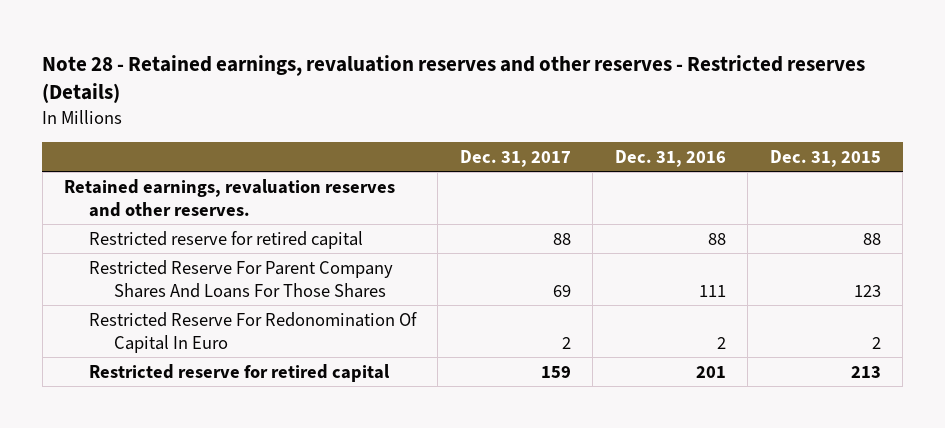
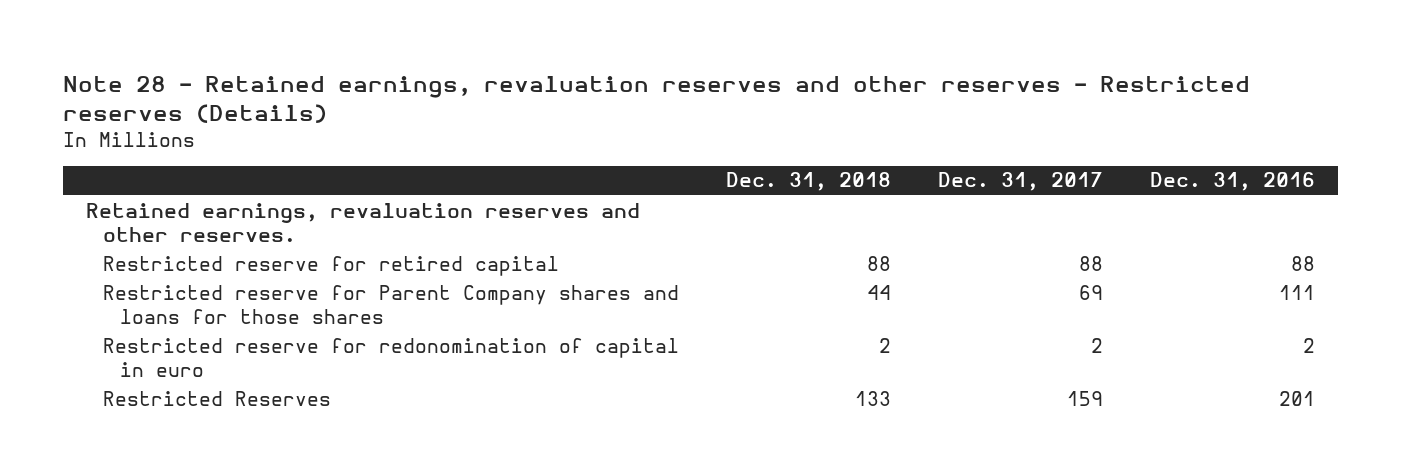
[769,149,881,167] Dec. 31, 2015 -> none
none -> [725,172,891,192] Dec. 31, 2018
[89,259,394,298] Restricted Reserve For Parent Company Shares And Loans For Those Shares -> [103,284,680,324] Restricted reserve for Parent Company shares and loans for those shares
[89,311,418,353] Restricted Reserve For Redonomination Of Capital In Euro -> [103,337,680,377] Restricted reserve for redonomination of capital in euro
[89,363,391,382] Restricted reserve for retired capital -> [103,390,332,406] Restricted Reserves

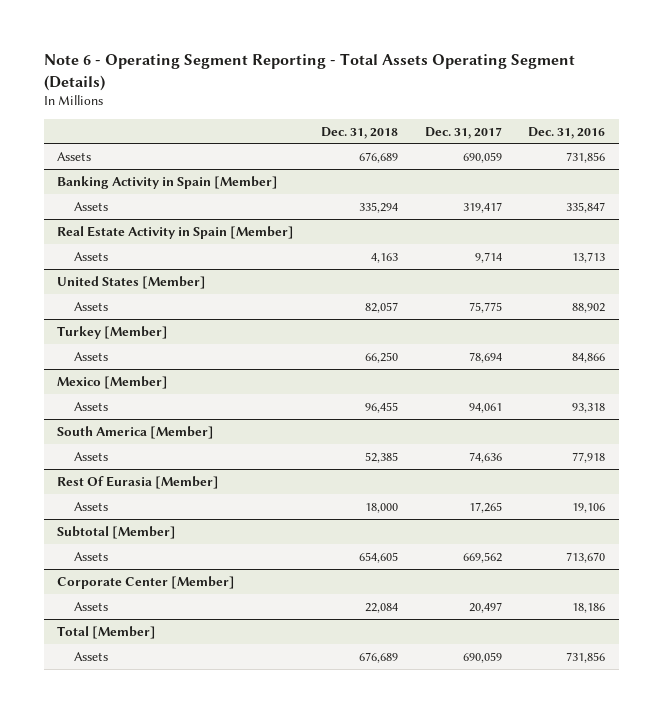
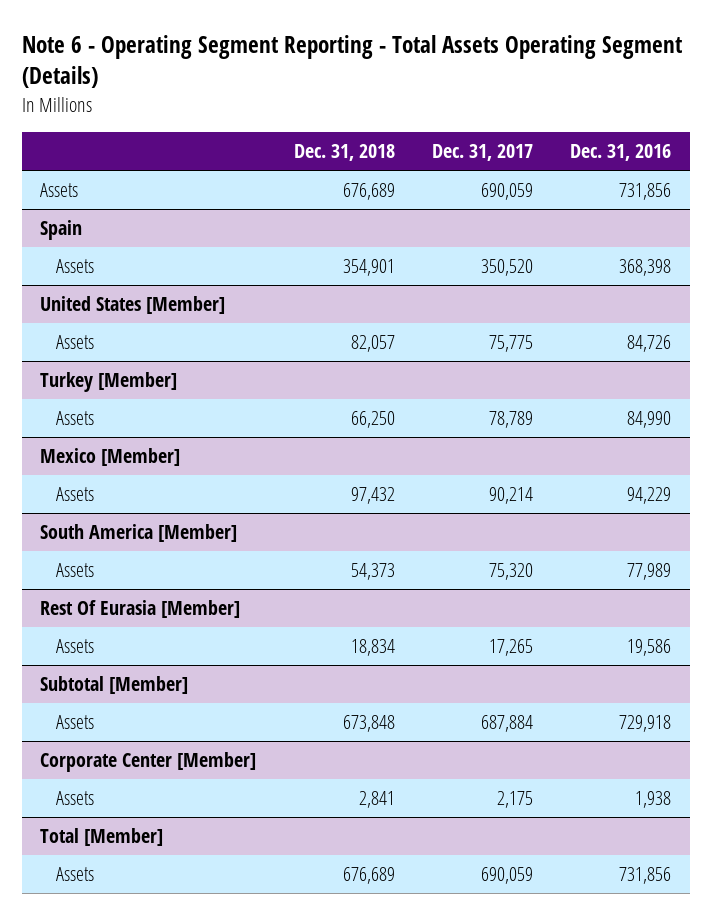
[57,175,279,189] Banking Activity in Spain [Member] -> none
[57,225,295,239] Real Estate Activity in Spain [Member] -> none
[73,251,108,261] Assets -> none
none -> [40,220,83,241] Spain
[359,201,399,213] 335,294 -> [342,259,395,277] 354,901
[462,201,502,213] 319,417 -> [480,259,533,277] 350,520
[566,201,606,213] 335,847 -> [619,259,672,277] 368,398
[572,302,606,313] 88,902 -> [627,335,672,353] 84,726
[468,351,502,363] 78,694 -> [488,411,533,429] 78,789
[572,352,606,363] 84,866 -> [627,411,672,429] 84,990
[365,401,399,413] 96,455 -> [350,487,395,505] 97,432
[468,402,502,413] 94,061 -> [488,487,533,505] 90,214
[572,402,606,413] 93,318 -> [627,487,672,505] 94,229
[365,451,399,463] 52,385 -> [350,563,395,581] 54,373
[468,451,502,463] 74,636 -> [488,563,533,581] 75,320
[572,451,606,463] 77,918 -> [627,563,672,581] 77,989
[365,502,399,513] 18,000 -> [350,639,395,657] 18,834
[572,502,606,513] 19,106 -> [627,639,672,657] 19,586
[359,551,399,563] 654,605 -> [342,715,395,733] 673,848
[462,551,502,563] 669,562 -> [480,715,533,733] 687,884
[566,551,606,563] 713,670 -> [619,715,672,733] 729,918
[365,602,399,613] 22,084 -> [358,791,395,809] 2,841
[468,601,502,613] 20,497 -> [496,791,533,809] 2,175
[572,602,606,613] 18,186 -> [635,791,672,809] 1,938

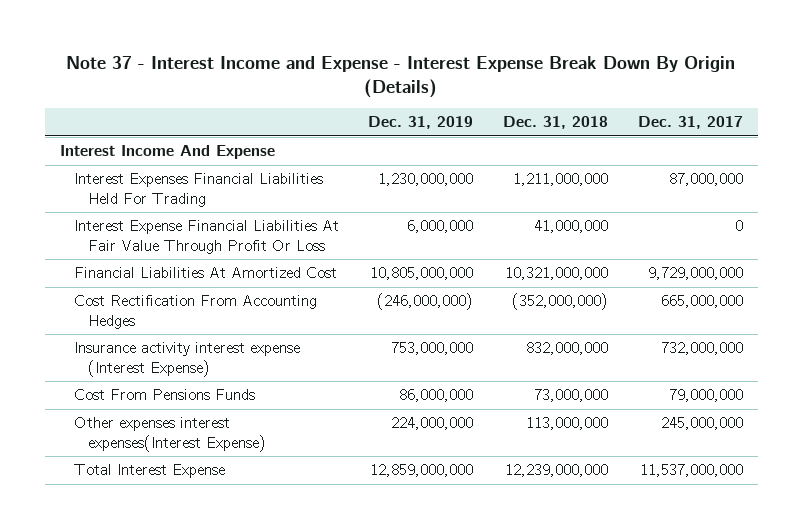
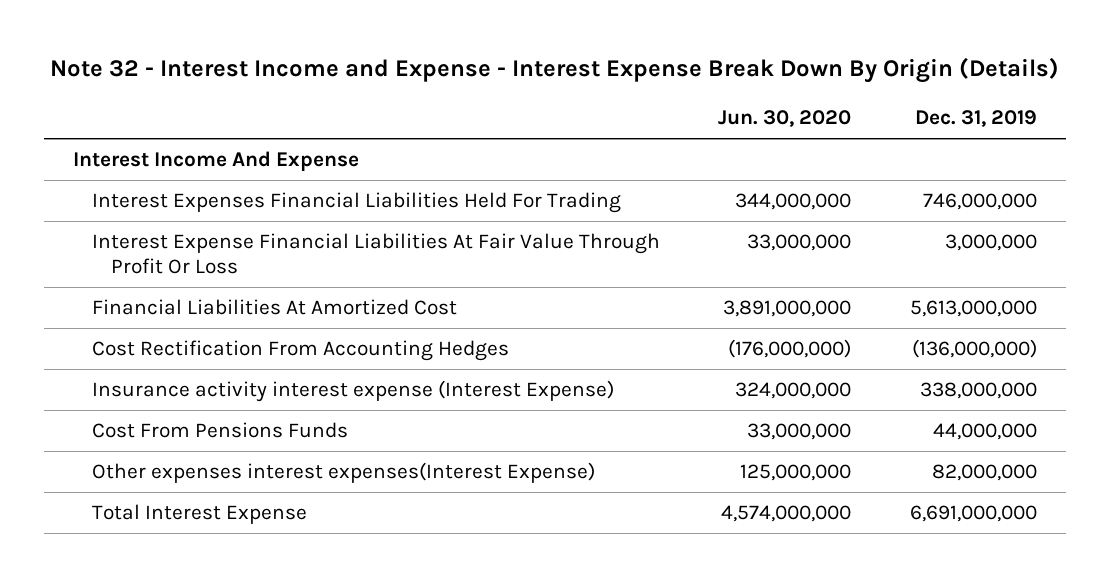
[66,55,736,98] Note 37 - Interest Income and Expense - Interest Expense Break Down By Origin (Details) -> [50,57,1060,84] Note 32 - Interest Income and Expense - Interest Expense Break Down By Origin (Details)
[503,116,609,130] Dec. 31, 2018 -> none
[637,116,743,130] Dec. 31, 2017 -> none
none -> [718,110,852,128] Jun. 30, 2020
[378,173,474,187] 1,230,000,000 -> [923,193,1038,211] 746,000,000
[407,220,474,234] 6,000,000 -> [945,234,1038,252] 3,000,000
[370,267,474,281] 10,805,000,000 -> [910,300,1038,318] 5,613,000,000
[377,293,474,311] (246,000,000) -> [912,339,1038,359] (136,000,000)
[391,342,474,356] 753,000,000 -> [920,382,1038,400] 338,000,000
[399,389,474,403] 86,000,000 -> [933,423,1038,441] 44,000,000
[391,417,474,431] 224,000,000 -> [932,464,1038,482] 82,000,000
[370,464,474,478] 12,859,000,000 -> [910,505,1038,523] 6,691,000,000

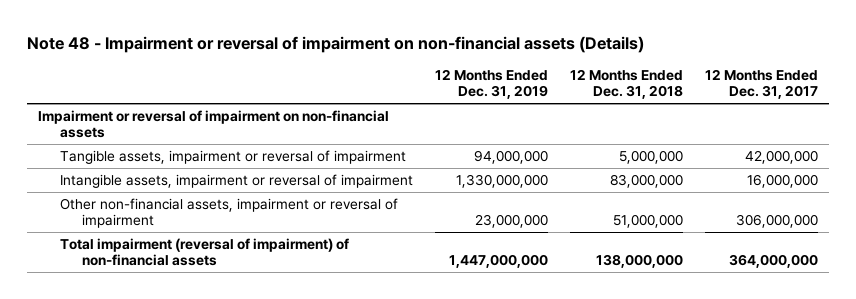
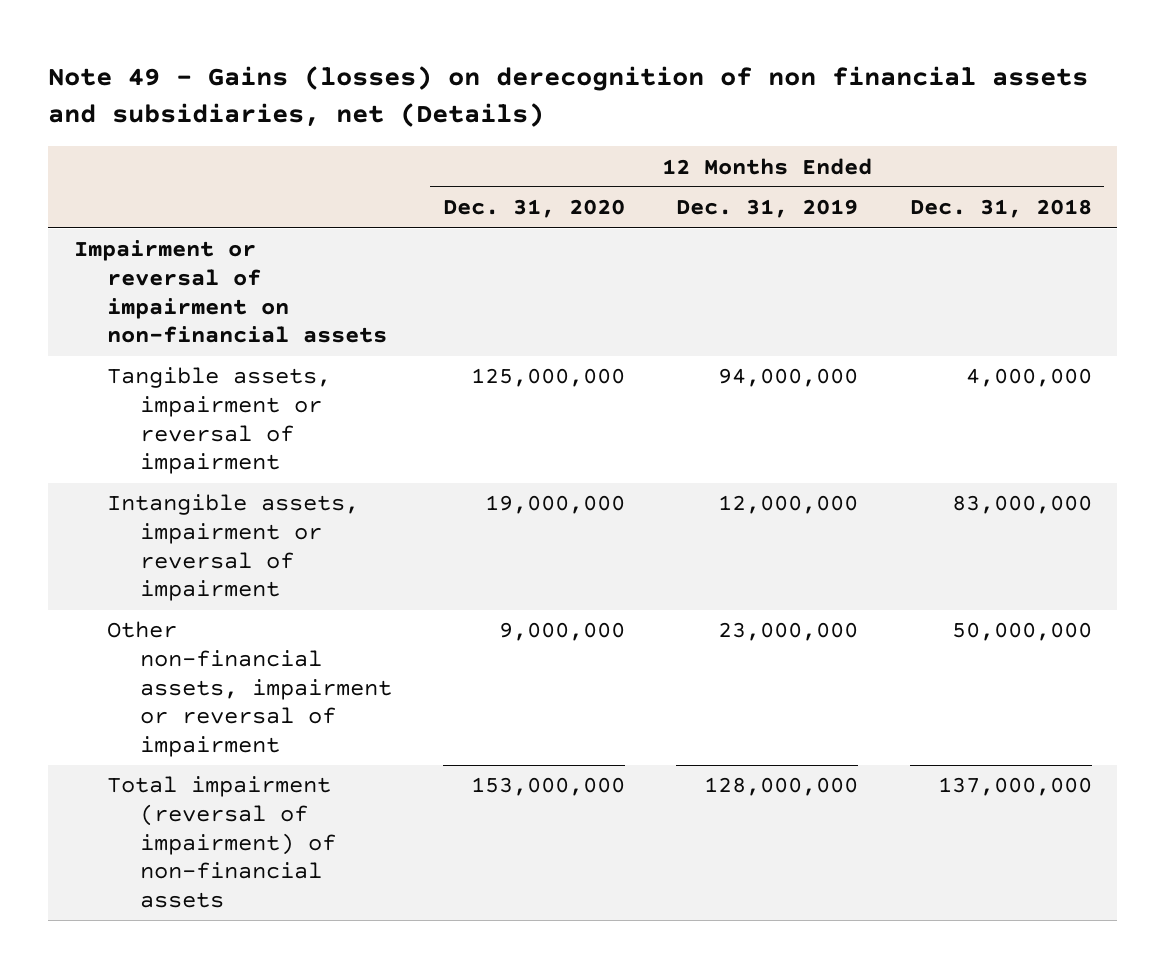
[26,35,644,53] Note 48 - Impairment or reversal of impairment on non-financial assets (Details) -> [48,66,1089,128] Note 49 - Gains (losses) on derecognition of non financial assets and subsidiaries, net (Details)
[704,68,818,100] 12 Months Ended Dec. 31, 2017 -> none
none -> [443,199,626,219] Dec. 31, 2020
[618,149,683,164] 5,000,000 -> [965,368,1092,388] 4,000,000
[455,173,548,188] 1,330,000,000 -> [718,495,859,515] 12,000,000
[612,214,683,229] 51,000,000 -> [951,622,1092,642] 50,000,000
[448,254,548,269] 1,447,000,000 -> [704,777,859,797] 128,000,000
[595,254,683,269] 138,000,000 -> [937,777,1092,797] 137,000,000

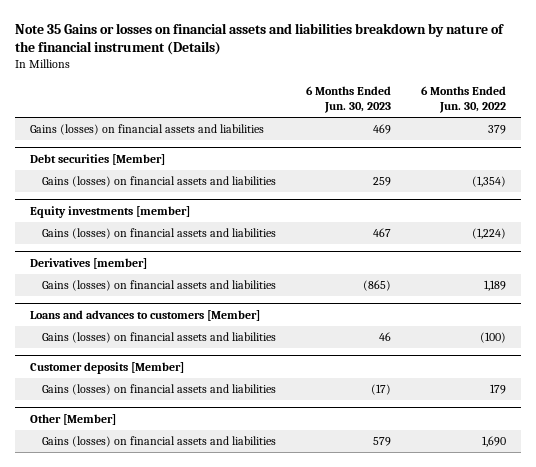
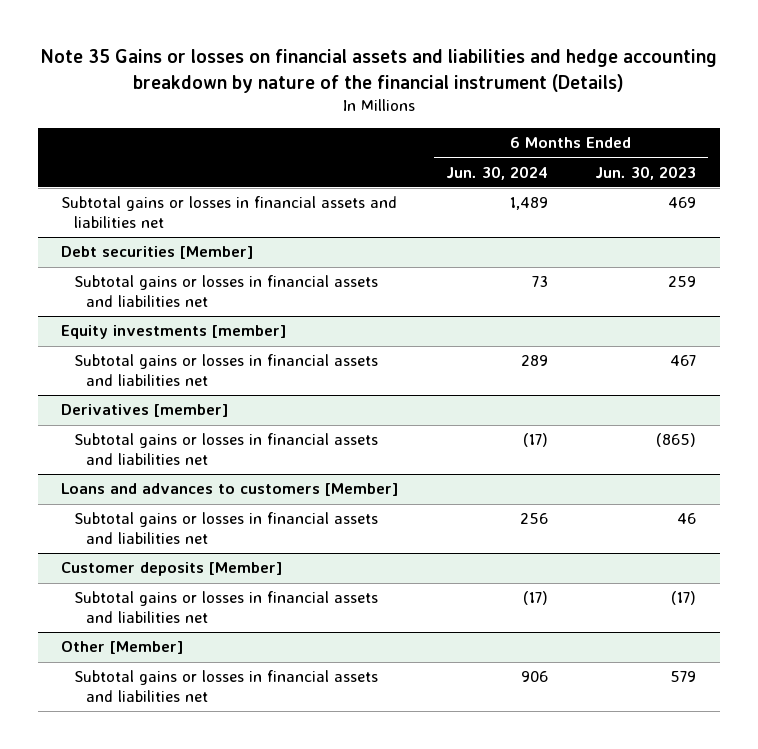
[15,22,505,56] Note 35 Gains or losses on financial assets and liabilities breakdown by nature of the financial instrument (Details) -> [39,49,717,93] Note 35 Gains or losses on financial assets and liabilities and hedge accounting breakdown by nature of the financial instrument (Details)
[420,86,506,114] 6 Months Ended Jun. 30, 2022 -> none
none -> [445,165,548,180] Jun. 30, 2024
[30,124,265,136] Gains (losses) on financial assets and liabilities -> [61,196,398,228] Subtotal gains or losses in financial assets and liabilities net
[42,176,277,188] Gains (losses) on financial assets and liabilities -> [73,275,378,307] Subtotal gains or losses in financial assets and liabilities net
[42,228,277,240] Gains (losses) on financial assets and liabilities -> [73,354,378,386] Subtotal gains or losses in financial assets and liabilities net
[42,280,277,292] Gains (losses) on financial assets and liabilities -> [73,433,378,465] Subtotal gains or losses in financial assets and liabilities net
[42,332,277,344] Gains (losses) on financial assets and liabilities -> [73,512,378,544] Subtotal gains or losses in financial assets and liabilities net
[42,384,277,396] Gains (losses) on financial assets and liabilities -> [73,591,378,623] Subtotal gains or losses in financial assets and liabilities net
[42,436,277,448] Gains (losses) on financial assets and liabilities -> [73,670,378,702] Subtotal gains or losses in financial assets and liabilities net

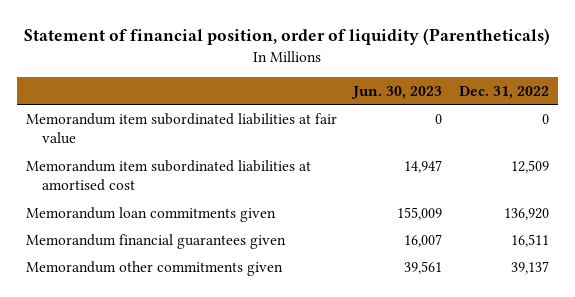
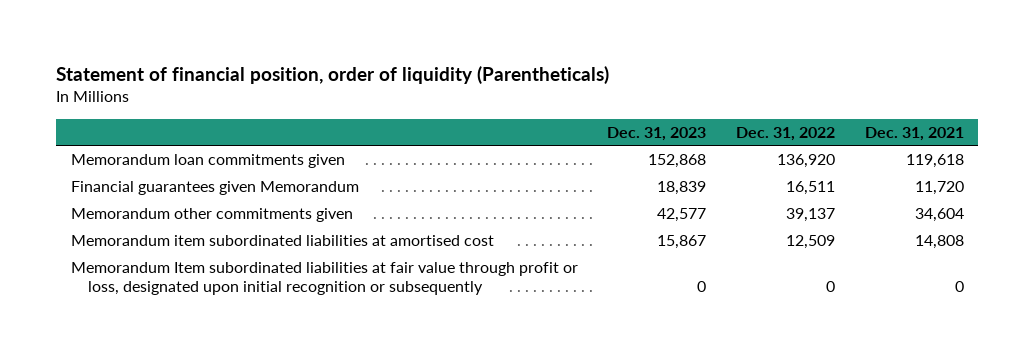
[351,85,443,99] Jun. 30, 2023 -> none
none -> [607,126,707,141] Dec. 31, 2023
none -> [864,126,964,141] Dec. 31, 2021
[25,112,337,145] Memorandum item subordinated liabilities at fair value -> none
[25,233,286,249] Memorandum financial guarantees given -> [70,181,359,196] Financial guarantees given Memorandum
[25,159,311,192] Memorandum item subordinated liabilities at amortised cost -> [70,235,494,247] Memorandum item subordinated liabilities at amortised cost
none -> [70,262,578,296] Memorandum Item subordinated liabilities at fair value through profit or loss, designated upon initial recognition or subsequently

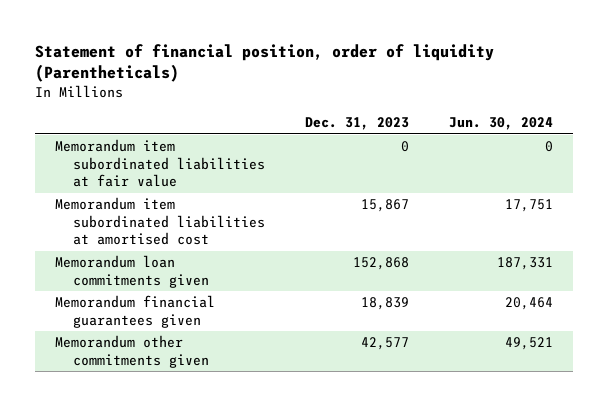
[735,126,835,141] Dec. 31, 2022 -> none
[864,126,964,141] Dec. 31, 2021 -> none
none -> [448,117,553,131] Jun. 30, 2024
none -> [55,139,265,188] Memorandum item subordinated liabilities at fair value
[70,235,494,247] Memorandum item subordinated liabilities at amortised cost -> [55,197,265,246] Memorandum item subordinated liabilities at amortised cost
[70,181,359,196] Financial guarantees given Memorandum -> [55,295,216,328] Memorandum financial guarantees given
[70,262,578,296] Memorandum Item subordinated liabilities at fair value through profit or loss, designated upon initial recognition or subsequently -> none

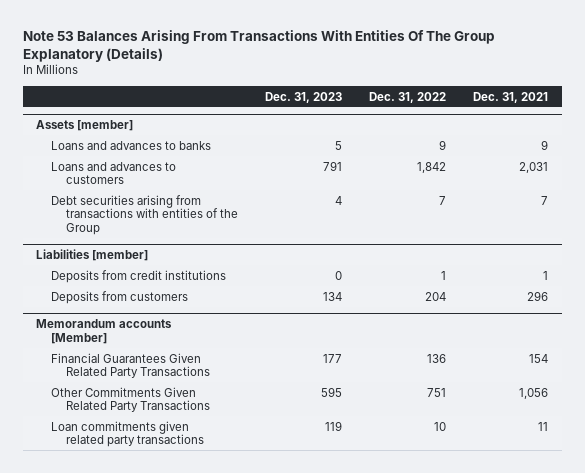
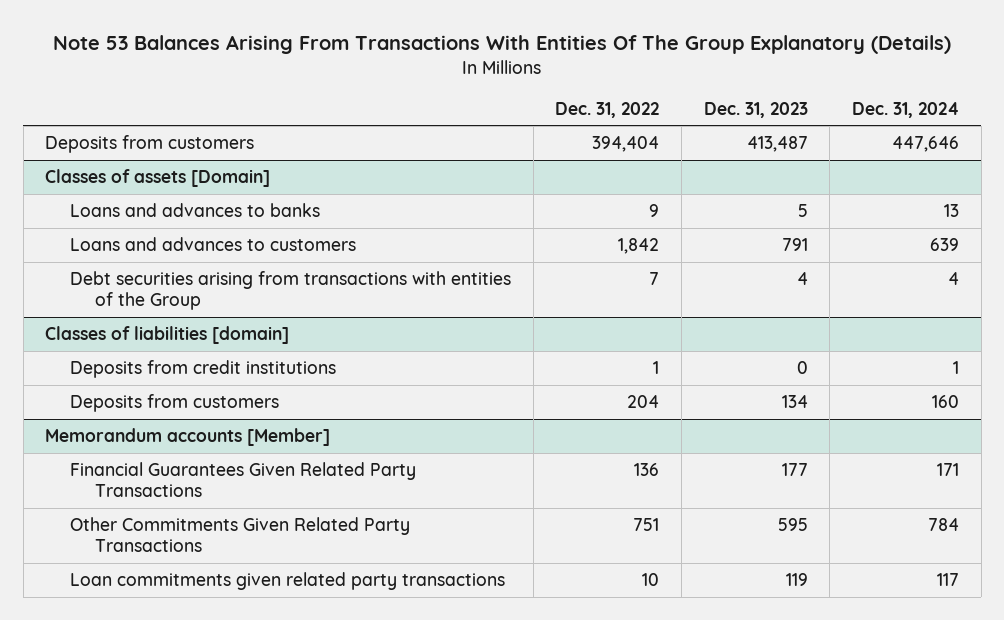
[473,91,549,103] Dec. 31, 2021 -> none
none -> [851,101,959,118] Dec. 31, 2024
[36,120,134,132] Assets [member] -> none
none -> [45,135,255,154] Deposits from customers
none -> [45,169,271,188] Classes of assets [Domain]
[36,249,149,262] Liabilities [member] -> none
none -> [45,326,290,345] Classes of liabilities [domain]

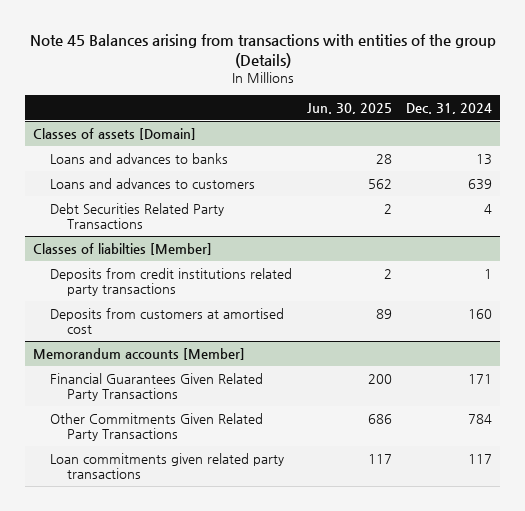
[53,35,952,55] Note 53 Balances Arising From Transactions With Entities Of The Group Explanatory (Details) -> [29,33,496,68] Note 45 Balances arising from transactions with entities of the group (Details)
[555,101,660,118] Dec. 31, 2022 -> none
[703,101,808,118] Dec. 31, 2023 -> none
none -> [306,102,392,114] Jun. 30, 2025
[45,135,255,154] Deposits from customers -> none
[70,271,512,311] Debt securities arising from transactions with entities of the Group -> [49,203,224,230] Debt Securities Related Party Transactions
[45,326,290,345] Classes of liabilities [domain] -> [32,243,212,256] Classes of liabilties [Member]
[70,360,337,379] Deposits from credit institutions -> [49,268,292,297] Deposits from credit institutions related party transactions
[70,394,280,413] Deposits from customers -> [49,308,284,335] Deposits from customers at amortised cost

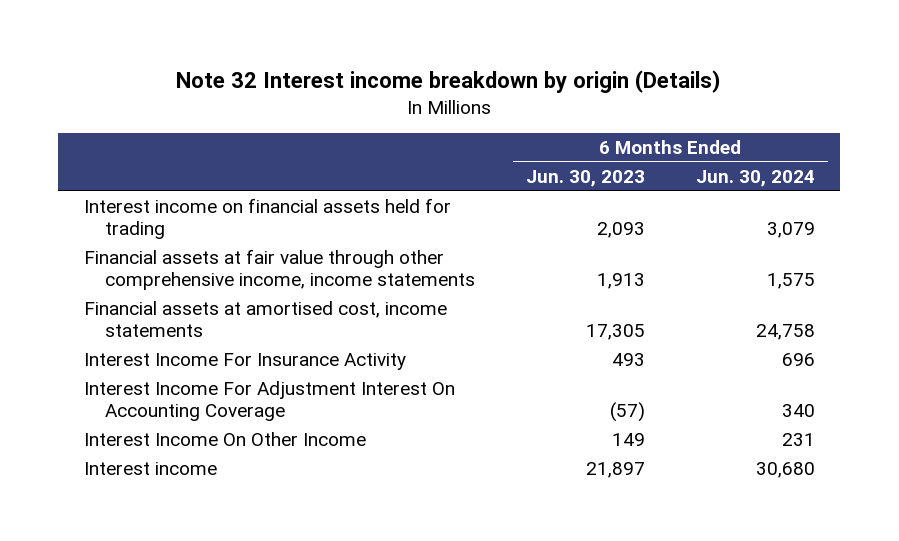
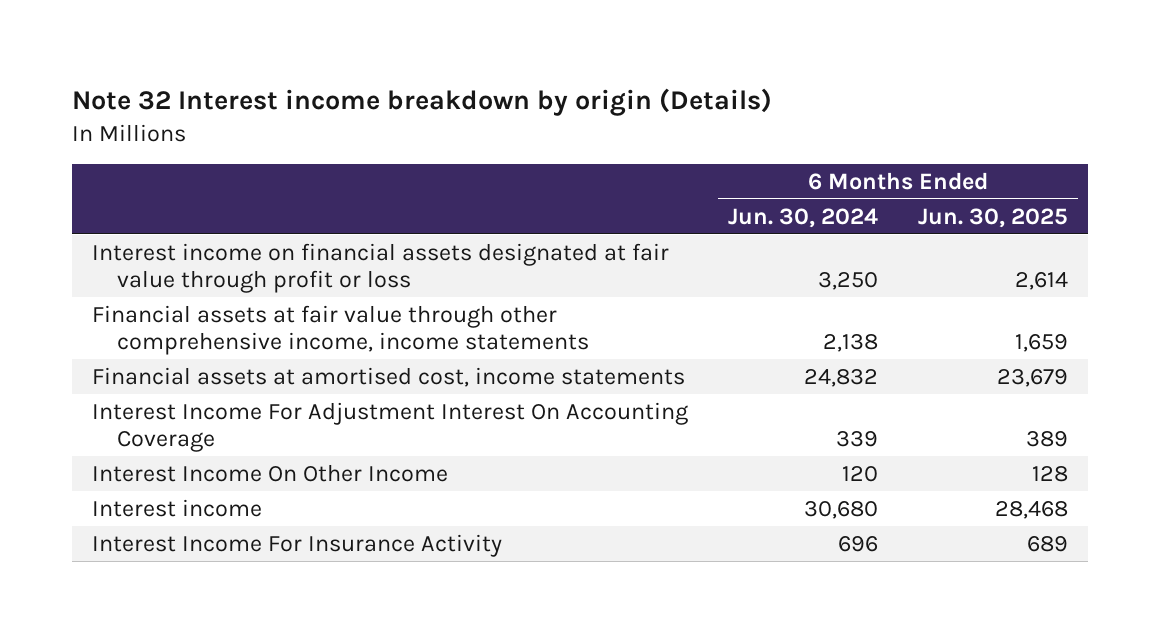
[525,169,645,187] Jun. 30, 2023 -> none
none -> [918,207,1069,228] Jun. 30, 2025
[83,198,451,240] Interest income on financial assets held for trading -> none
none -> [92,242,670,294] Interest income on financial assets designated at fair value through profit or loss
[766,273,815,290] 1,575 -> [823,334,879,353] 2,138
[755,324,815,341] 24,758 -> [804,368,879,387] 24,832
[781,404,815,418] 340 -> [836,431,879,448] 339
[781,433,815,447] 231 -> [842,465,879,482] 120
[83,353,406,371] Interest Income For Insurance Activity -> [92,533,503,557] Interest Income For Insurance Activity

